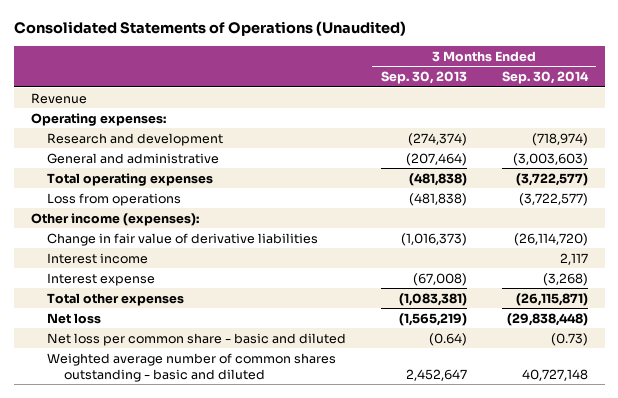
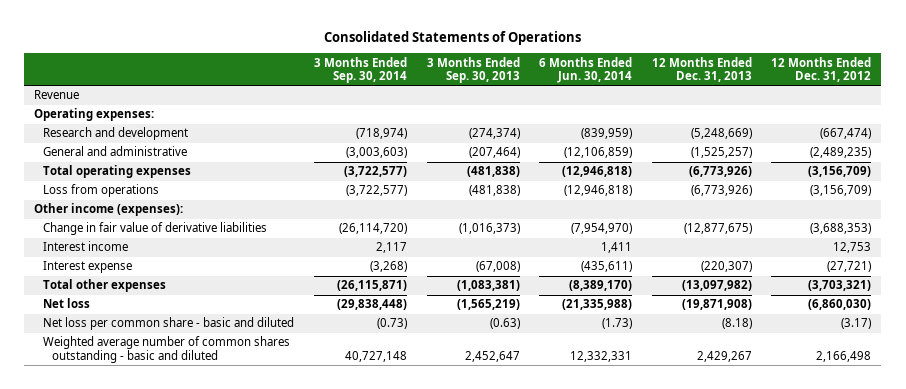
[13,21,406,37] Consolidated Statements of Operations (Unaudited) -> [323,31,581,46] Consolidated Statements of Operations
none -> [539,56,633,84] 6 Months Ended Jun. 30, 2014
none -> [651,56,752,83] 12 Months Ended Dec. 31, 2013
none -> [771,56,872,83] 12 Months Ended Dec. 31, 2012
[428,332,467,346] (0.64) -> [489,318,520,330] (0.63)

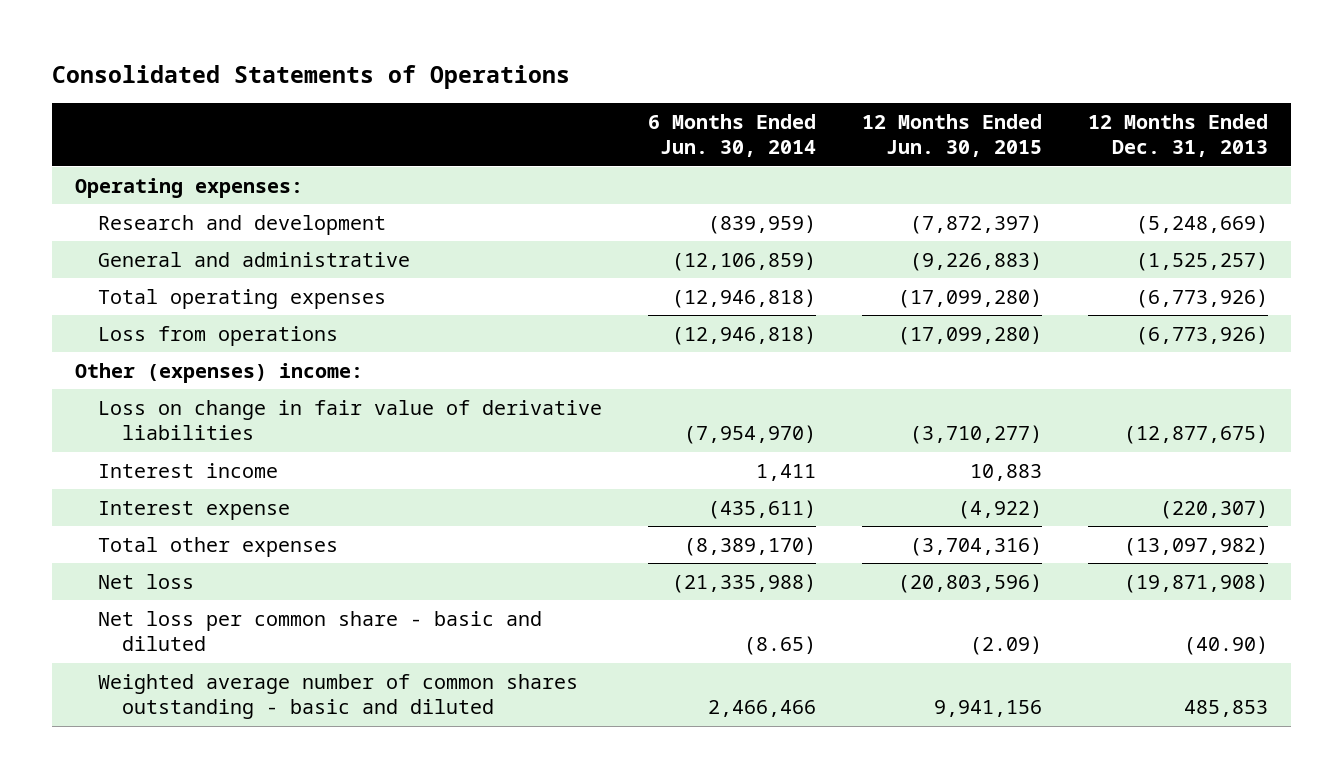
[313,56,407,84] 3 Months Ended Sep. 30, 2014 -> none
[426,56,520,84] 3 Months Ended Sep. 30, 2013 -> none
[771,56,872,83] 12 Months Ended Dec. 31, 2012 -> none
none -> [862,113,1043,158] 12 Months Ended Jun. 30, 2015
[34,90,80,100] Revenue -> none
[34,203,184,217] Other income (expenses): -> [74,362,363,383] Other (expenses) income:
[43,222,268,236] Change in fair value of derivative liabilities -> [98,399,603,441] Loss on change in fair value of derivative liabilities
[602,318,633,330] (1.73) -> [744,636,817,656] (8.65)
[721,318,752,330] (8.18) -> [1184,636,1269,656] (40.90)
[570,350,633,362] 12,332,331 -> [708,700,817,718] 2,466,466
[696,350,752,362] 2,429,267 -> [1184,700,1269,718] 485,853

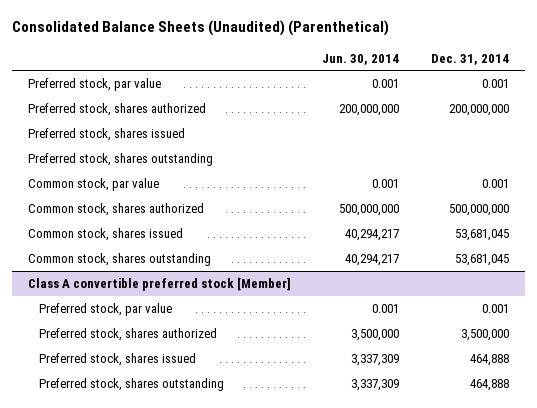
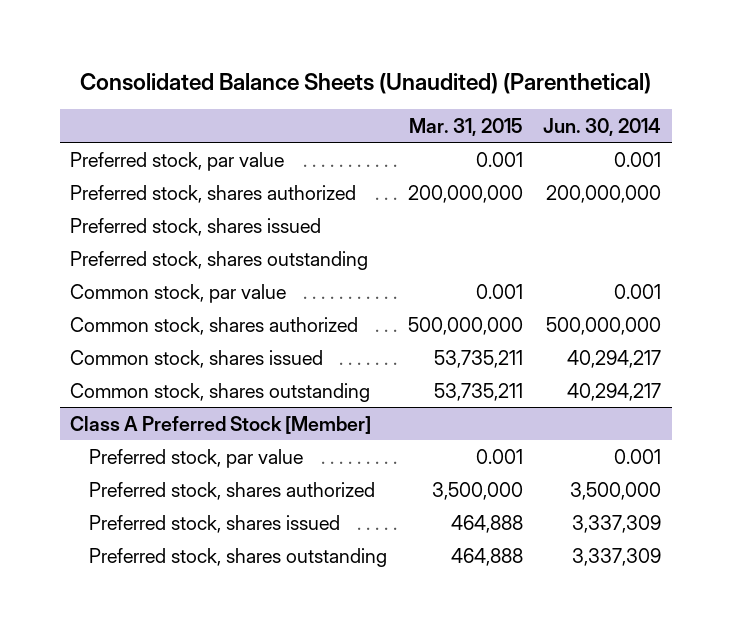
[431,53,510,65] Dec. 31, 2014 -> none
none -> [408,117,523,136] Mar. 31, 2015
[27,276,291,291] Class A convertible preferred stock [Member] -> [70,415,372,434] Class A Preferred Stock [Member]

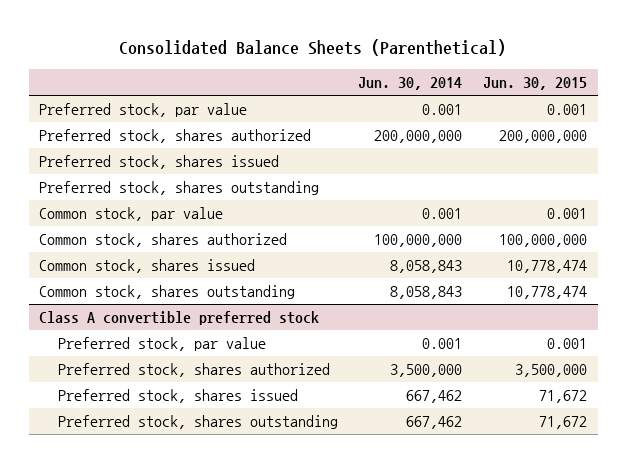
[79,72,651,94] Consolidated Balance Sheets (Unaudited) (Parenthetical) -> [119,39,507,57] Consolidated Balance Sheets (Parenthetical)
[408,117,523,136] Mar. 31, 2015 -> none
none -> [483,77,588,91] Jun. 30, 2015
[546,316,662,335] 500,000,000 -> [374,234,463,248] 100,000,000
[567,349,662,368] 40,294,217 -> [390,260,463,274] 8,058,843
[567,382,662,401] 40,294,217 -> [390,286,463,300] 8,058,843
[70,415,372,434] Class A Preferred Stock [Member] -> [39,311,320,326] Class A convertible preferred stock
[572,514,662,533] 3,337,309 -> [406,390,463,404] 667,462
[572,547,662,566] 3,337,309 -> [406,416,463,430] 667,462

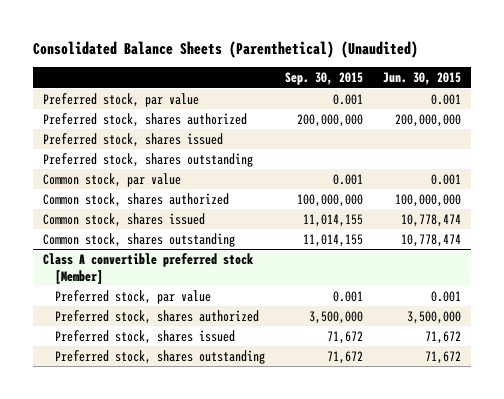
[119,39,507,57] Consolidated Balance Sheets (Parenthetical) -> [32,40,418,58] Consolidated Balance Sheets (Parenthetical) (Unaudited)
[358,77,463,91] Jun. 30, 2014 -> none
none -> [284,72,363,86] Sep. 30, 2015
[39,311,320,326] Class A convertible preferred stock -> [43,252,254,285] Class A convertible preferred stock [Member]

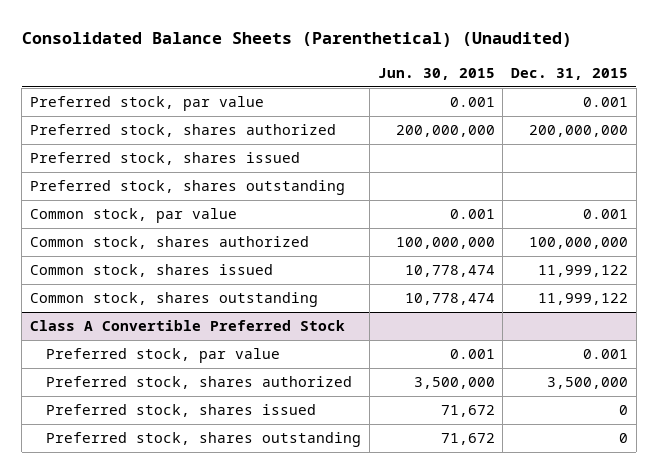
[284,72,363,86] Sep. 30, 2015 -> none
none -> [511,67,629,80] Dec. 31, 2015
[43,252,254,285] Class A convertible preferred stock [Member] -> [29,320,345,332] Class A Convertible Preferred Stock

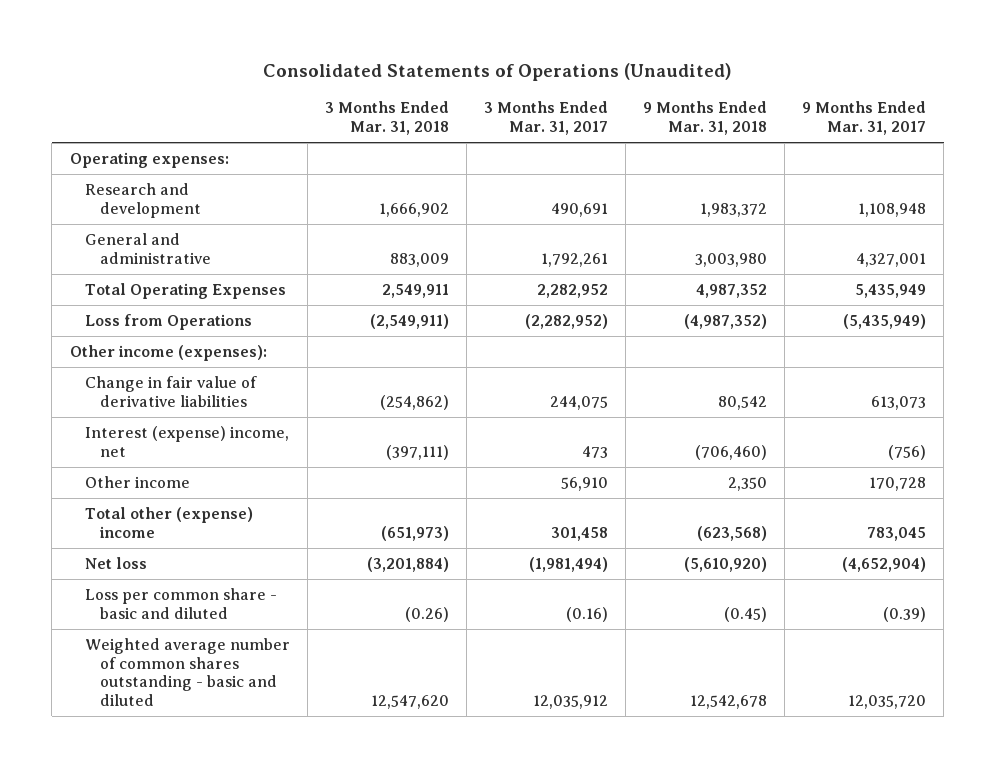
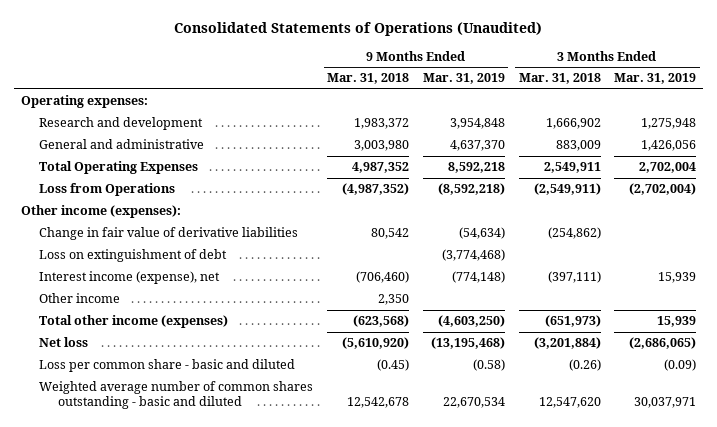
[483,101,608,136] 3 Months Ended Mar. 31, 2017 -> none
[802,101,927,136] 9 Months Ended Mar. 31, 2017 -> none
none -> [422,73,505,85] Mar. 31, 2019
none -> [614,73,697,85] Mar. 31, 2019
none -> [39,249,228,263] Loss on extinguishment of debt
[84,426,289,457] Interest (expense) income, net -> [39,271,221,285] Interest income (expense), net
[84,507,253,538] Total other (expense) income -> [39,315,229,329] Total other income (expenses)

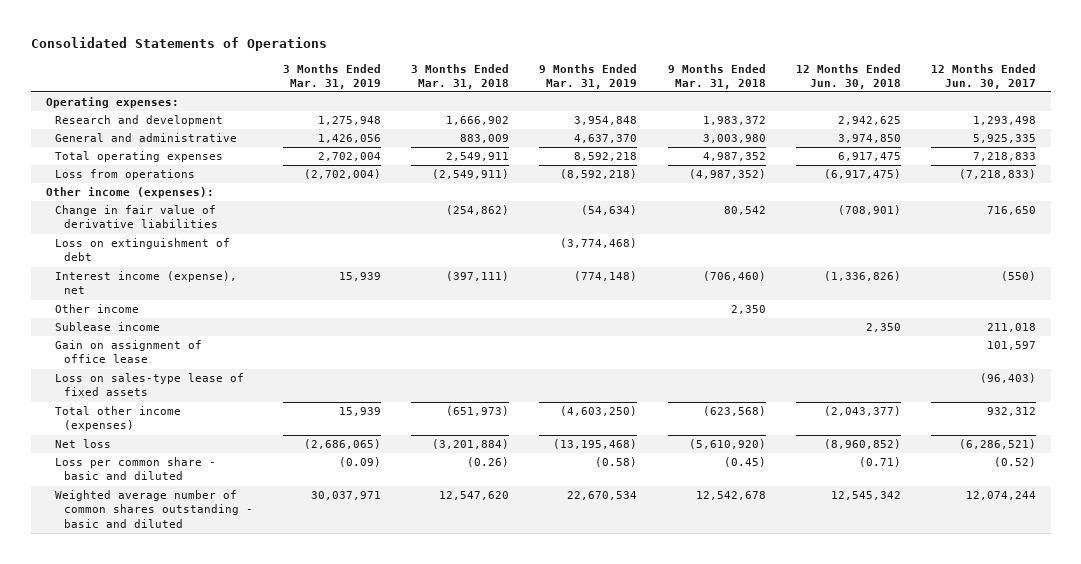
[174,21,543,36] Consolidated Statements of Operations (Unaudited) -> [30,37,327,52] Consolidated Statements of Operations
none -> [795,63,901,89] 12 Months Ended Jun. 30, 2018
none -> [930,63,1036,89] 12 Months Ended Jun. 30, 2017
[39,161,199,175] Total Operating Expenses -> [54,151,223,163] Total operating expenses
[39,183,176,197] Loss from Operations -> [54,169,195,181] Loss from operations
none -> [54,322,160,332] Sublease income
none -> [54,340,202,364] Gain on assignment of office lease
none -> [54,373,244,397] Loss on sales-type lease of fixed assets

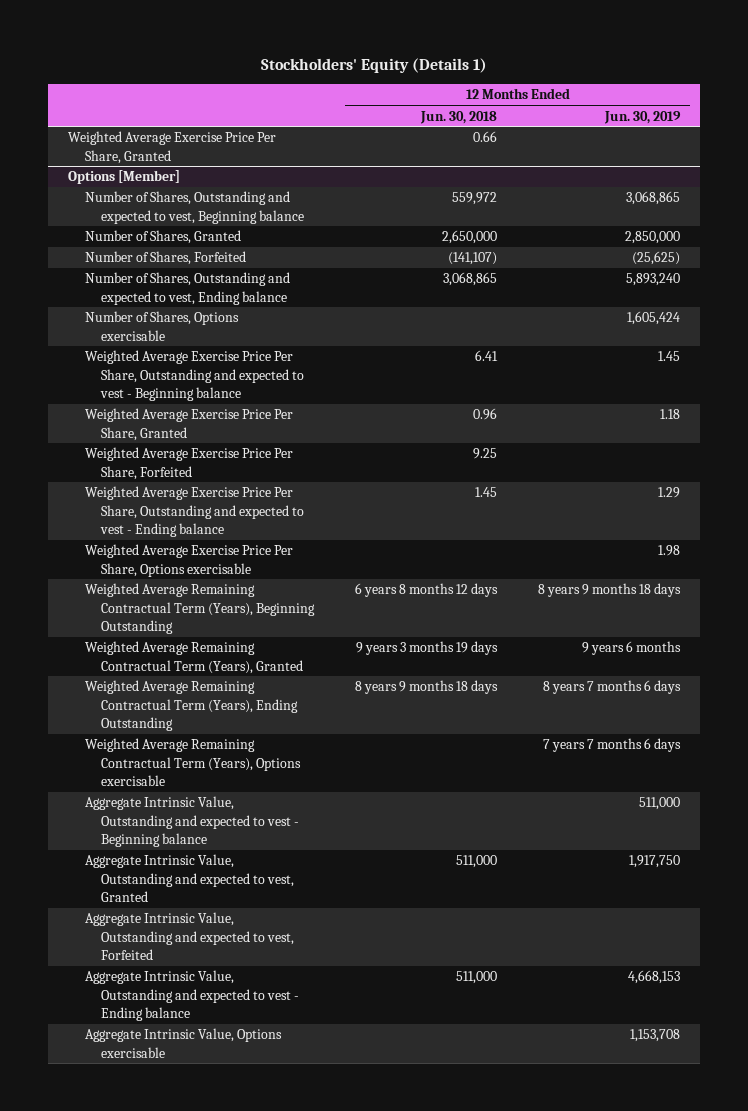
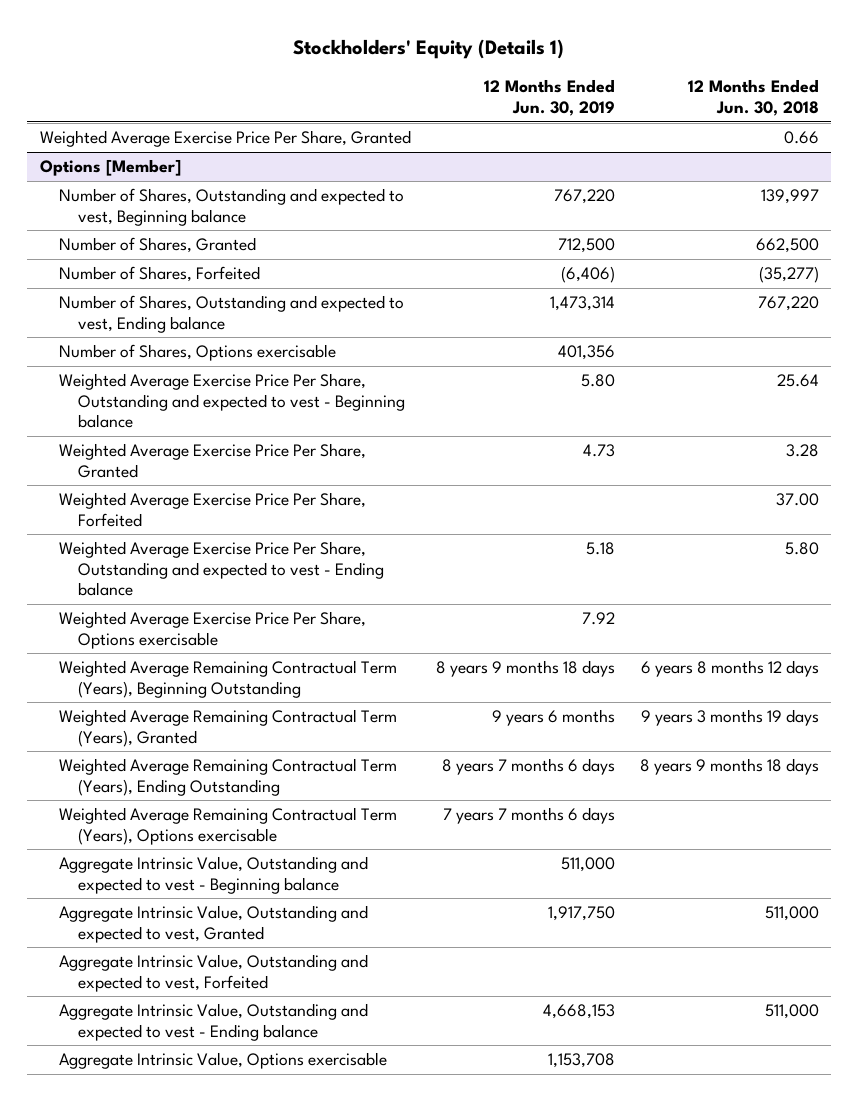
[452,192,498,206] 559,972 -> [760,189,819,205] 139,997
[625,191,680,206] 3,068,865 -> [553,189,615,205] 767,220
[442,230,498,245] 2,650,000 -> [755,238,819,254] 662,500
[624,231,680,245] 2,850,000 -> [557,238,615,254] 712,500
[448,252,498,266] (141,107) -> [758,266,819,284] (35,277)
[631,251,680,266] (25,625) -> [560,266,615,284] (6,406)
[443,272,498,287] 3,068,865 -> [757,296,819,312] 767,220
[625,273,680,287] 5,893,240 -> [549,296,615,312] 1,473,314
[626,311,680,326] 1,605,424 -> [557,345,615,361] 401,356
[475,350,499,362] 6.41 -> [776,374,819,388] 25.64
[657,351,680,362] 1.45 -> [580,374,615,388] 5.80
[473,408,498,421] 0.96 -> [785,444,819,458] 3.28
[659,409,680,420] 1.18 -> [582,444,615,458] 4.73
[473,448,498,460] 9.25 -> [775,493,819,507] 37.00
[475,487,498,498] 1.45 -> [784,542,819,556] 5.80
[657,487,680,499] 1.29 -> [585,542,615,556] 5.18
[657,545,680,557] 1.98 -> [581,612,615,626] 7.92

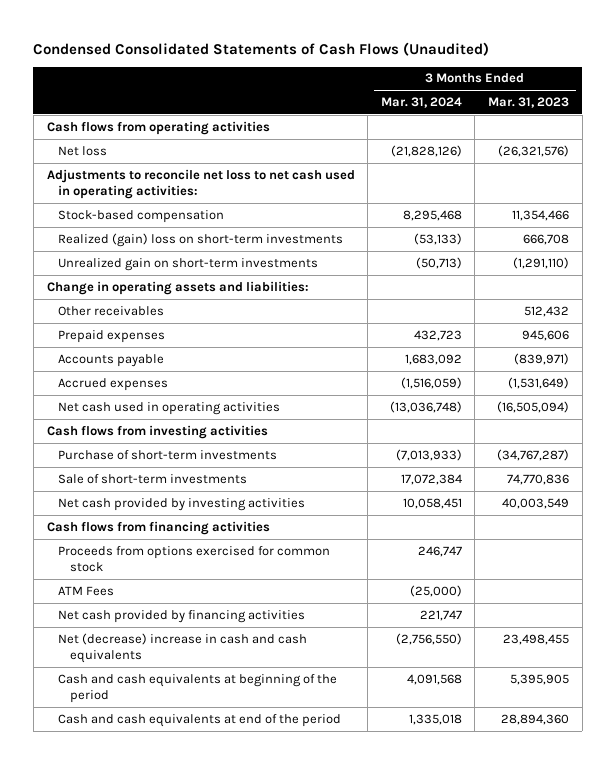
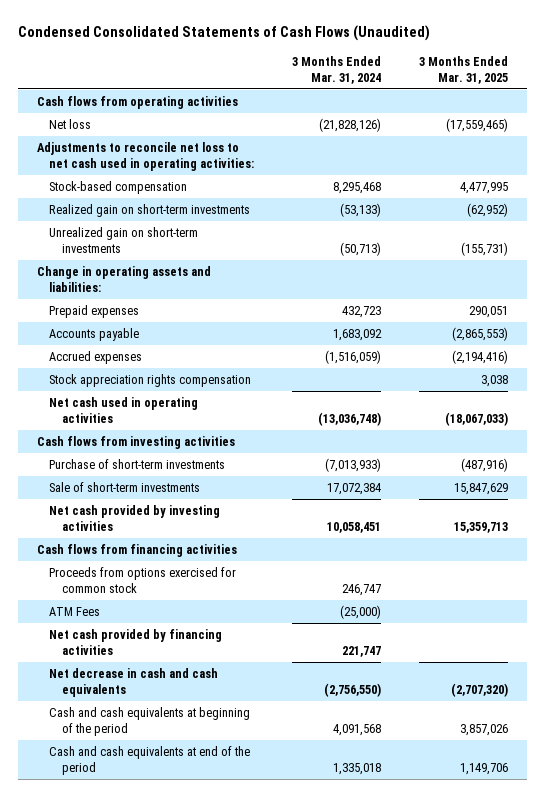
[488,97,570,109] Mar. 31, 2023 -> none
none -> [418,56,508,84] 3 Months Ended Mar. 31, 2025
[58,232,344,247] Realized (gain) loss on short-term investments -> [49,203,251,217] Realized gain on short-term investments
[58,305,165,316] Other receivables -> none
none -> [49,373,252,387] Stock appreciation rights compensation
[58,632,308,664] Net (decrease) increase in cash and cash equivalents -> [49,667,219,697] Net decrease in cash and cash equivalents

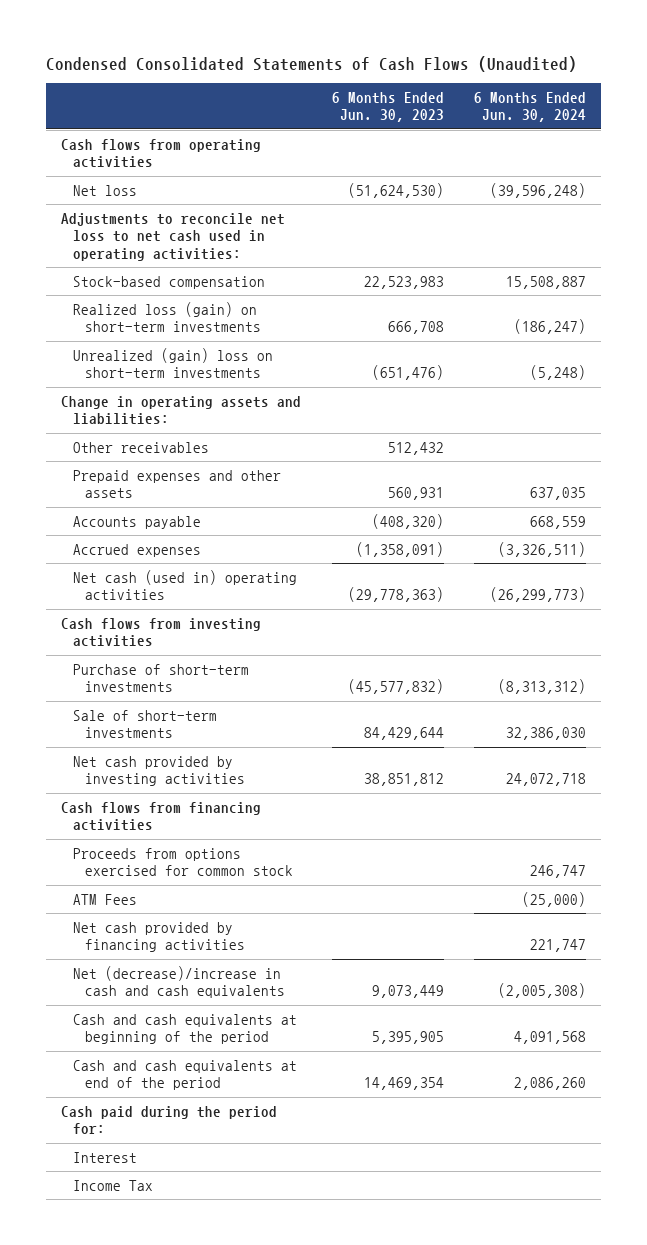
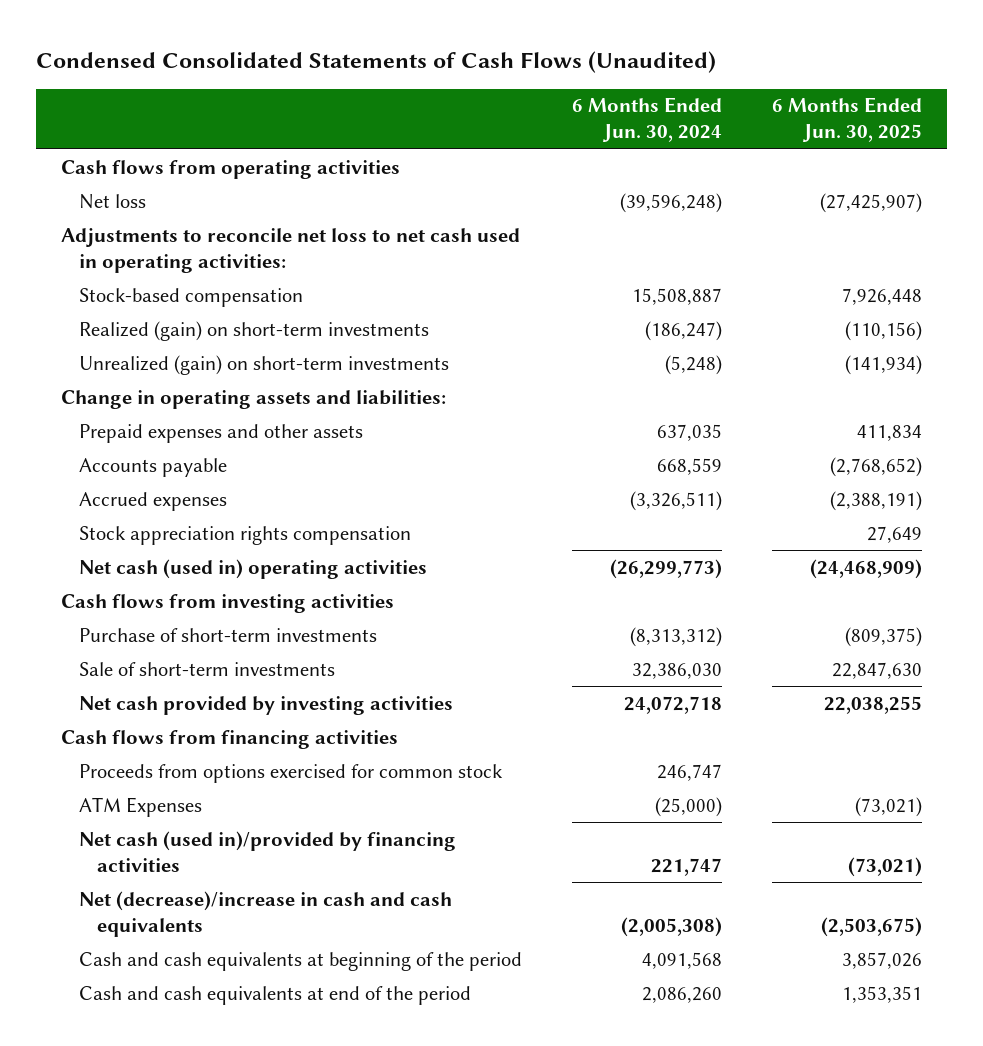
[331,91,444,123] 6 Months Ended Jun. 30, 2023 -> none
none -> [771,97,922,143] 6 Months Ended Jun. 30, 2025
[73,301,262,333] Realized loss (gain) on short-term investments -> [79,320,430,341] Realized (gain) on short-term investments
[73,347,274,379] Unrealized (gain) loss on short-term investments -> [79,354,450,375] Unrealized (gain) on short-term investments
[73,441,210,453] Other receivables -> none
none -> [79,525,412,545] Stock appreciation rights compensation
[73,893,138,905] ATM Fees -> none
none -> [79,796,203,817] ATM Expenses
[73,921,246,953] Net cash provided by financing activities -> [79,830,457,872] Net cash (used in)/provided by financing activities
[61,1105,278,1135] Cash paid during the period for: -> none
[73,1151,138,1163] Interest -> none
[73,1179,154,1191] Income Tax -> none

